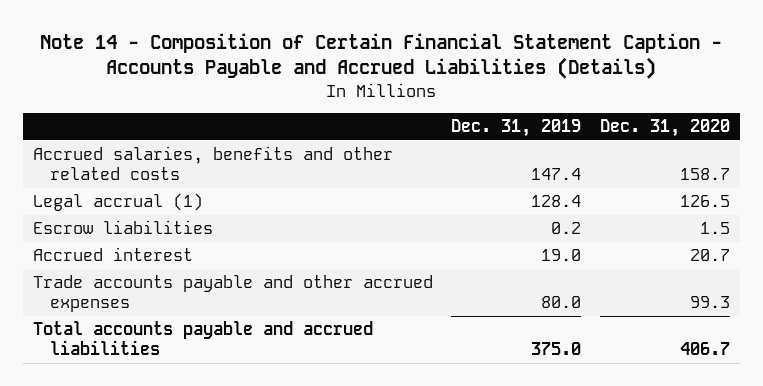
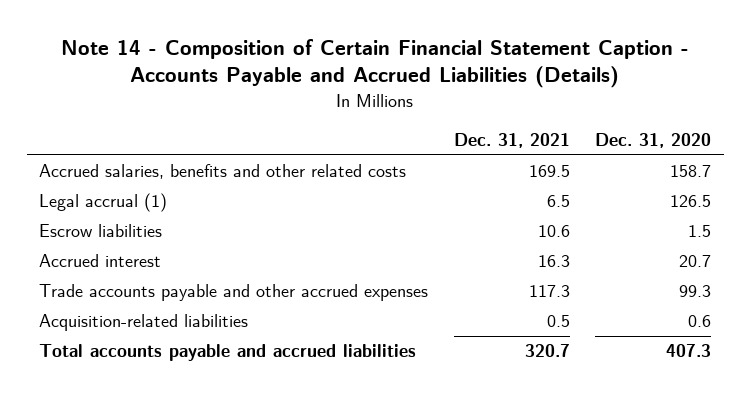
[451,119,582,138] Dec. 31, 2019 -> none
none -> [453,132,570,148] Dec. 31, 2021
none -> [39,314,249,332] Acquisition-related liabilities
[680,342,731,356] 406.7 -> [666,344,712,358] 407.3

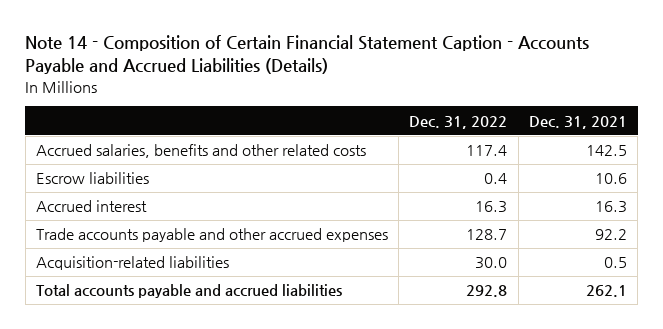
[595,132,712,148] Dec. 31, 2020 -> none
none -> [409,115,508,129] Dec. 31, 2022
[39,193,168,213] Legal accrual (1) -> none
[528,165,570,178] 169.5 -> [585,145,627,157] 142.5
[528,285,570,298] 117.3 -> [594,229,627,241] 92.2
[524,344,570,358] 320.7 -> [585,285,627,298] 262.1

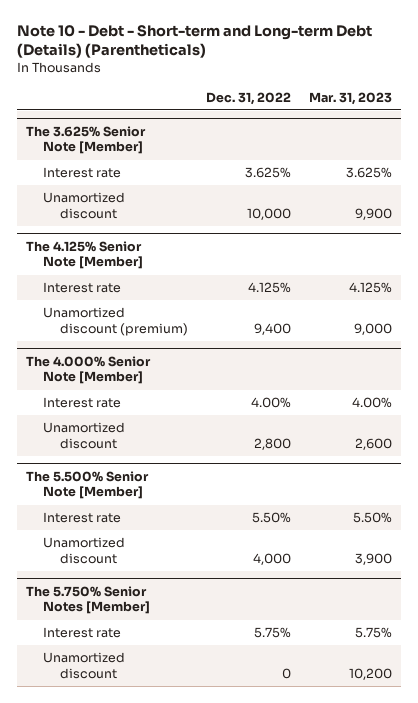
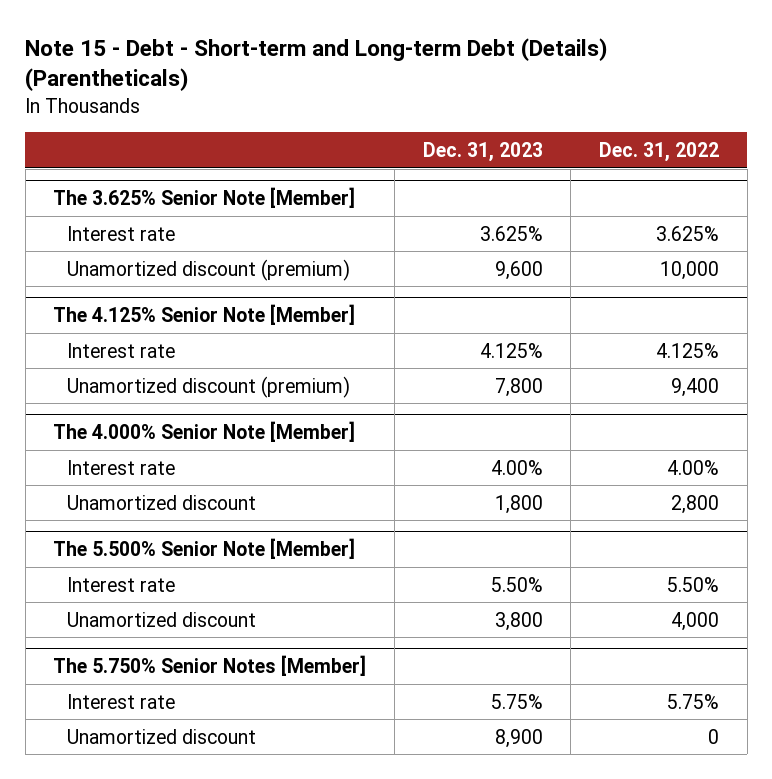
[16,24,372,59] Note 10 - Debt - Short-term and Long-term Debt (Details) (Parentheticals) -> [25,37,608,92] Note 15 - Debt - Short-term and Long-term Debt (Details) (Parentheticals)
[309,91,393,105] Mar. 31, 2023 -> none
none -> [422,142,543,163] Dec. 31, 2023
[42,192,125,219] Unamortized discount -> [67,258,351,281] Unamortized discount (premium)

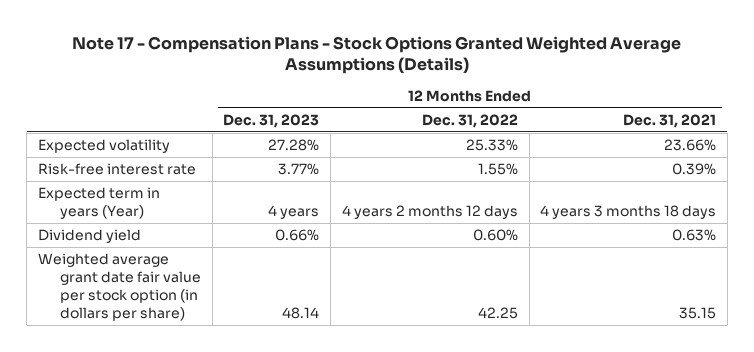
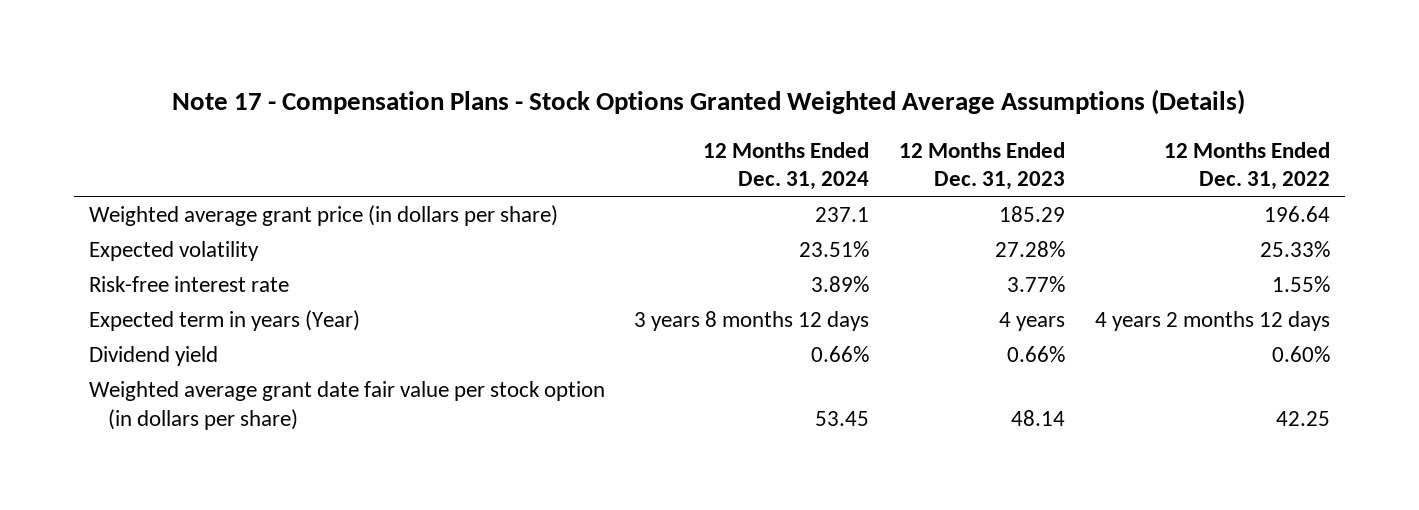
[623,113,717,128] Dec. 31, 2021 -> none
none -> [703,141,870,191] 12 Months Ended Dec. 31, 2024
none -> [88,205,558,227] Weighted average grant price (in dollars per share)

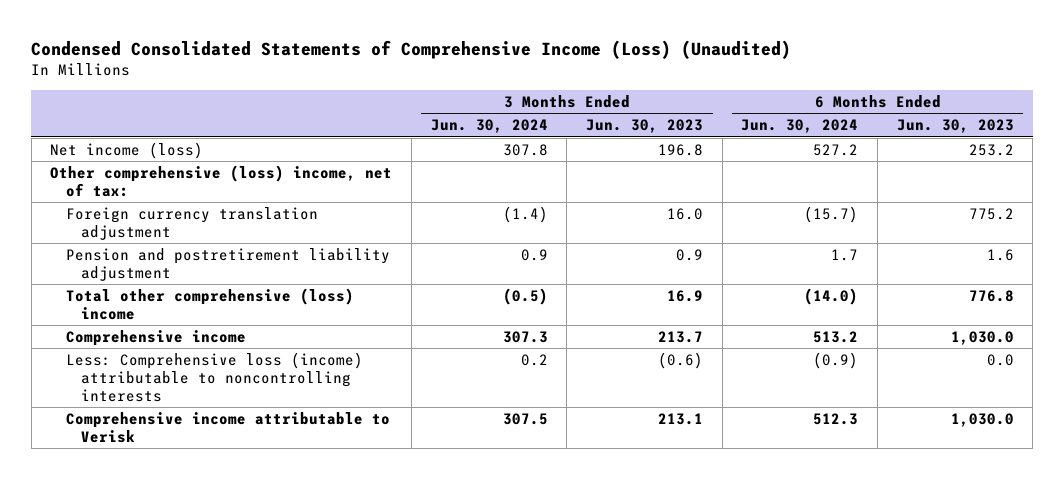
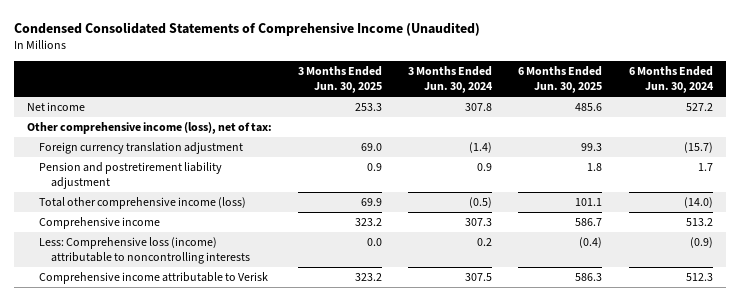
[31,39,792,59] Condensed Consolidated Statements of Comprehensive Income (Loss) (Unaudited) -> [13,21,480,36] Condensed Consolidated Statements of Comprehensive Income (Unaudited)
[585,119,703,134] Jun. 30, 2023 -> none
[896,119,1014,134] Jun. 30, 2023 -> none
none -> [298,66,383,94] 3 Months Ended Jun. 30, 2025
none -> [518,66,603,94] 6 Months Ended Jun. 30, 2025
[50,141,204,159] Net income (loss) -> [27,102,86,112] Net income
[50,164,393,197] Other comprehensive (loss) income, net of tax: -> [27,122,273,135] Other comprehensive income (loss), net of tax:
[65,287,354,320] Total other comprehensive (loss) income -> [38,197,246,210] Total other comprehensive income (loss)

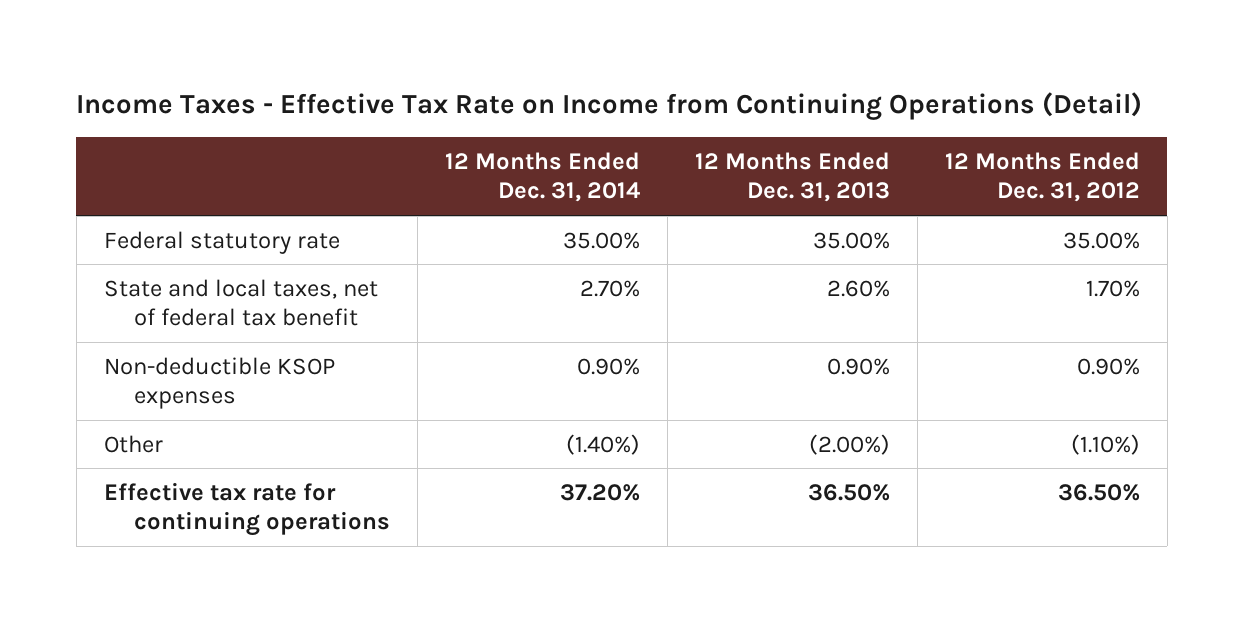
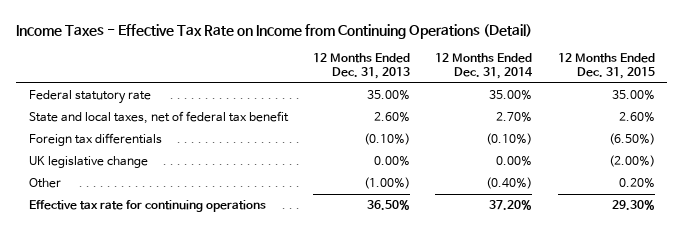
[944,151,1140,203] 12 Months Ended Dec. 31, 2012 -> none
none -> [557,53,655,80] 12 Months Ended Dec. 31, 2015
[103,356,335,410] Non-deductible KSOP expenses -> none
none -> [28,133,162,147] Foreign tax differentials
none -> [28,156,148,169] UK legislative change
[565,433,640,455] (1.40%) -> [486,177,533,190] (0.40%)
[808,433,890,455] (2.00%) -> [364,177,411,190] (1.00%)

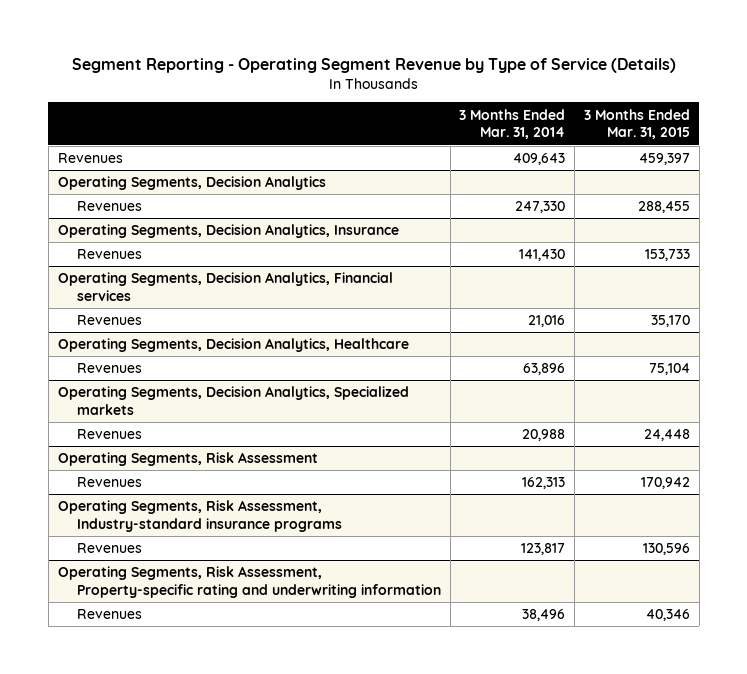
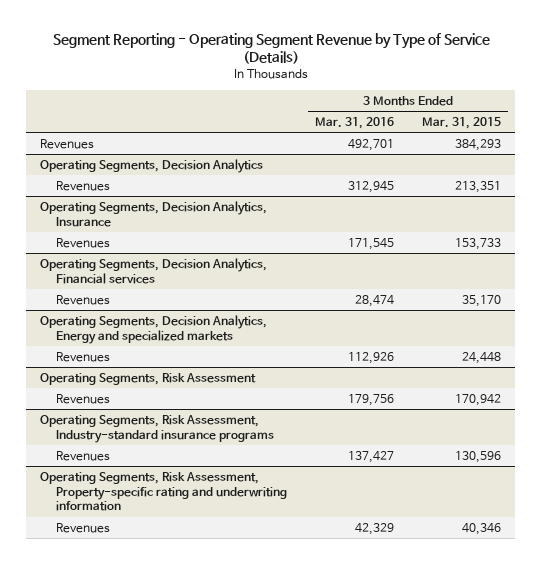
[459,108,566,140] 3 Months Ended Mar. 31, 2014 -> none
none -> [314,116,394,129] Mar. 31, 2016
[638,153,690,166] 459,397 -> [454,138,501,151] 384,293
[637,201,690,214] 288,455 -> [454,180,501,193] 213,351
[57,338,409,353] Operating Segments, Decision Analytics, Healthcare -> none
[76,363,142,374] Revenues -> none
[57,386,409,415] Operating Segments, Decision Analytics, Specialized markets -> [40,314,268,344] Operating Segments, Decision Analytics, Energy and specialized markets

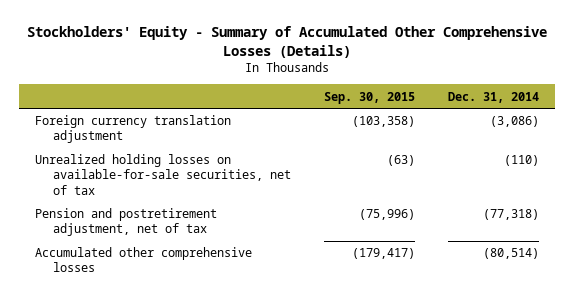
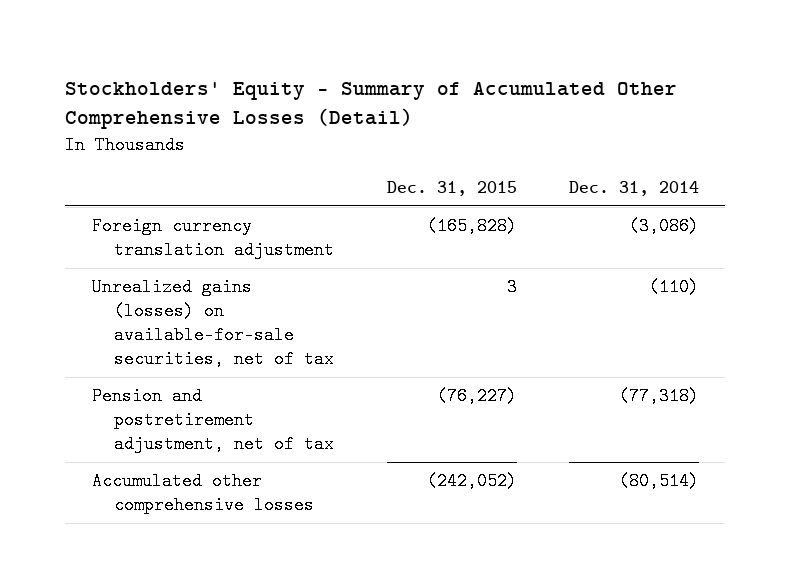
[26,26,547,59] Stockholders' Equity - Summary of Accumulated Other Comprehensive Losses (Details) -> [65,81,678,130] Stockholders' Equity - Summary of Accumulated Other Comprehensive Losses (Detail)
[323,91,415,104] Sep. 30, 2015 -> none
none -> [386,180,517,196] Dec. 31, 2015
[34,154,292,195] Unrealized holding losses on available-for-sale securities, net of tax -> [91,278,335,368] Unrealized gains (losses) on available-for-sale securities, net of tax

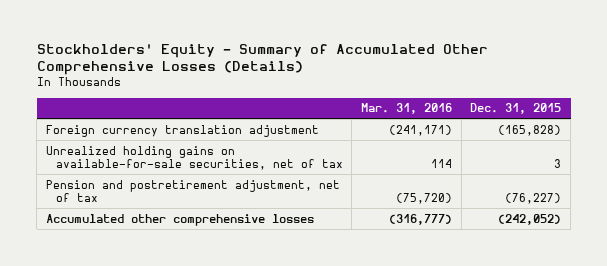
[65,81,678,130] Stockholders' Equity - Summary of Accumulated Other Comprehensive Losses (Detail) -> [36,44,488,76] Stockholders' Equity - Summary of Accumulated Other Comprehensive Losses (Details)
[569,180,700,196] Dec. 31, 2014 -> none
none -> [361,103,453,115] Mar. 31, 2016
[91,278,335,368] Unrealized gains (losses) on available-for-sale securities, net of tax -> [45,145,343,171] Unrealized holding gains on available-for-sale securities, net of tax

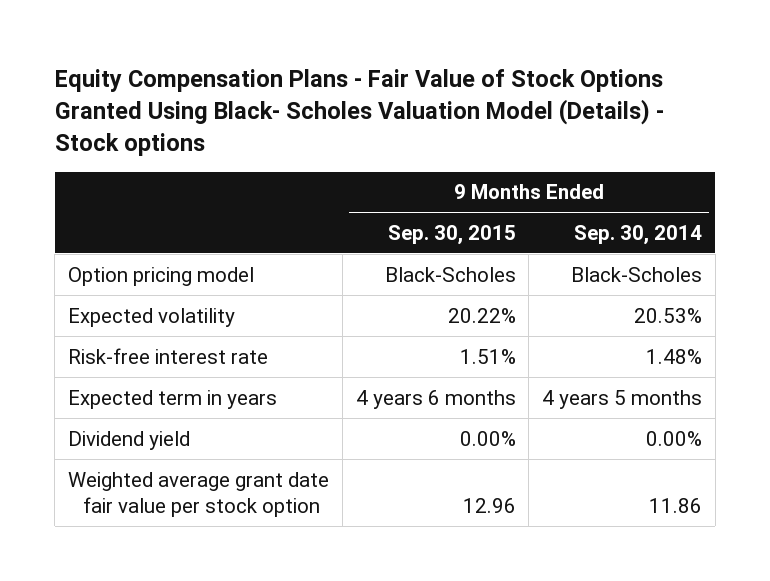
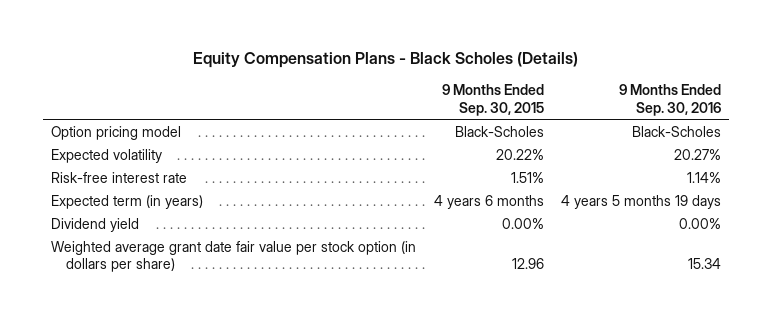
[54,68,664,156] Equity Compensation Plans - Fair Value of Stock Options Granted Using Black- Scholes Valuation Model (Details) - Stock options -> [193,52,579,69] Equity Compensation Plans - Black Scholes (Details)
[574,224,703,245] Sep. 30, 2014 -> none
none -> [618,84,721,116] 9 Months Ended Sep. 30, 2016
[68,389,278,409] Expected term in years -> [51,194,204,209] Expected term (in years)
[68,471,330,518] Weighted average grant date fair value per stock option -> [51,240,417,273] Weighted average grant date fair value per stock option (in dollars per share)

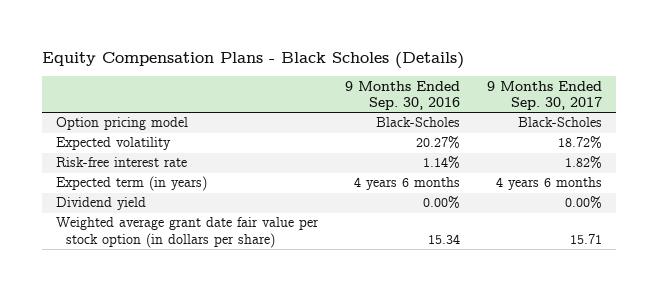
[441,84,544,116] 9 Months Ended Sep. 30, 2015 -> none
none -> [487,80,603,111] 9 Months Ended Sep. 30, 2017
[560,194,721,209] 4 years 5 months 19 days -> [353,177,460,191] 4 years 6 months

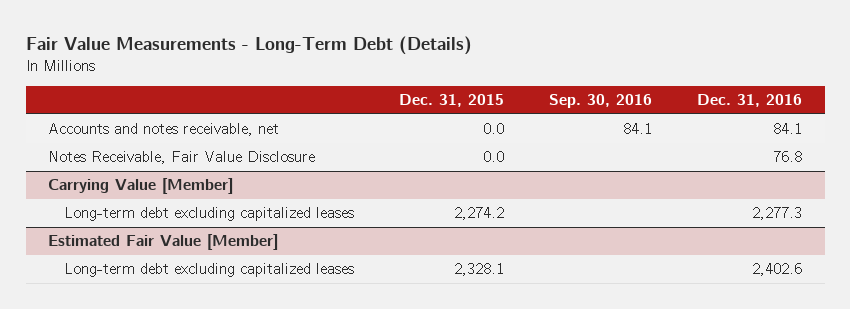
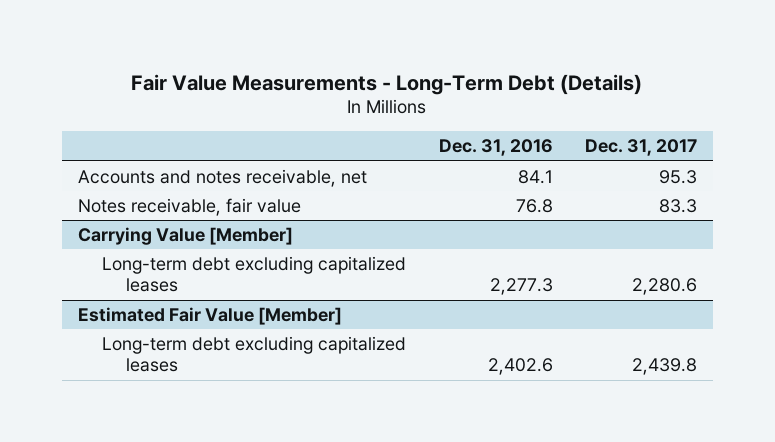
[399,94,505,108] Dec. 31, 2015 -> none
[549,94,653,109] Sep. 30, 2016 -> none
none -> [584,139,697,157] Dec. 31, 2017
[48,151,316,165] Notes Receivable, Fair Value Disclosure -> [78,197,302,216] Notes receivable, fair value

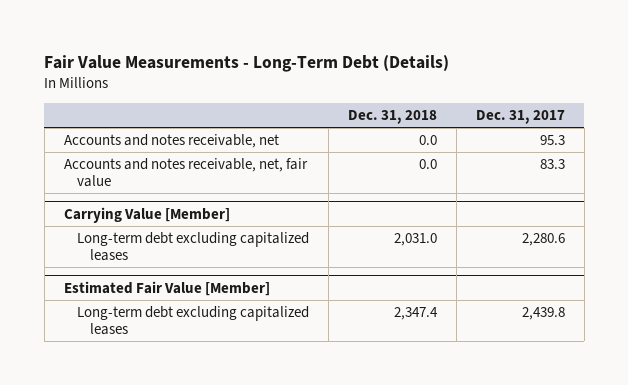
[438,139,553,157] Dec. 31, 2016 -> none
none -> [347,110,437,125] Dec. 31, 2018
[78,197,302,216] Notes receivable, fair value -> [63,157,308,188] Accounts and notes receivable, net, fair value

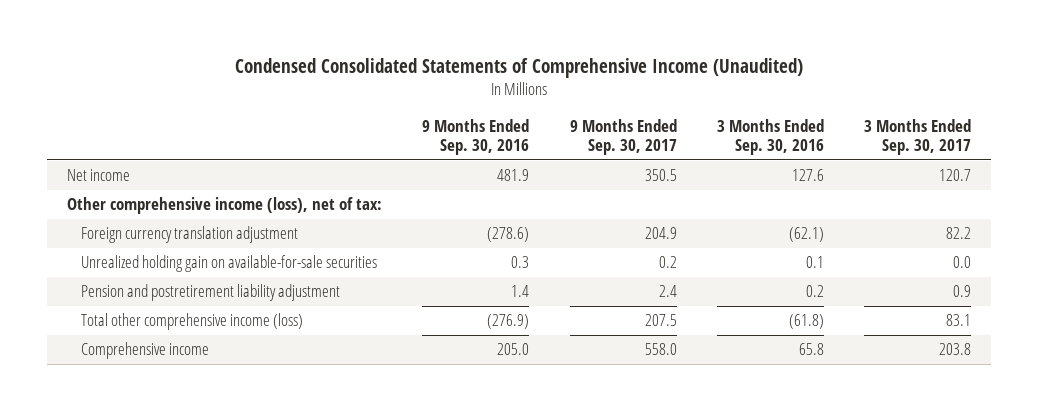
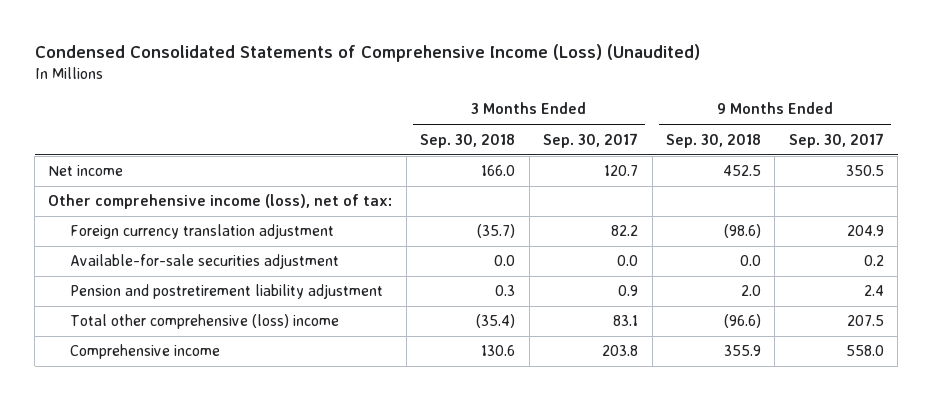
[235,57,804,78] Condensed Consolidated Statements of Comprehensive Income (Unaudited) -> [34,44,700,63] Condensed Consolidated Statements of Comprehensive Income (Loss) (Unaudited)
[422,118,530,156] 9 Months Ended Sep. 30, 2016 -> none
[716,118,824,156] 3 Months Ended Sep. 30, 2016 -> none
none -> [420,133,516,148] Sep. 30, 2018
none -> [665,133,761,148] Sep. 30, 2018
[80,255,377,273] Unrealized holding gain on available-for-sale securities -> [69,254,339,270] Available-for-sale securities adjustment
[80,313,303,331] Total other comprehensive income (loss) -> [69,314,339,330] Total other comprehensive (loss) income

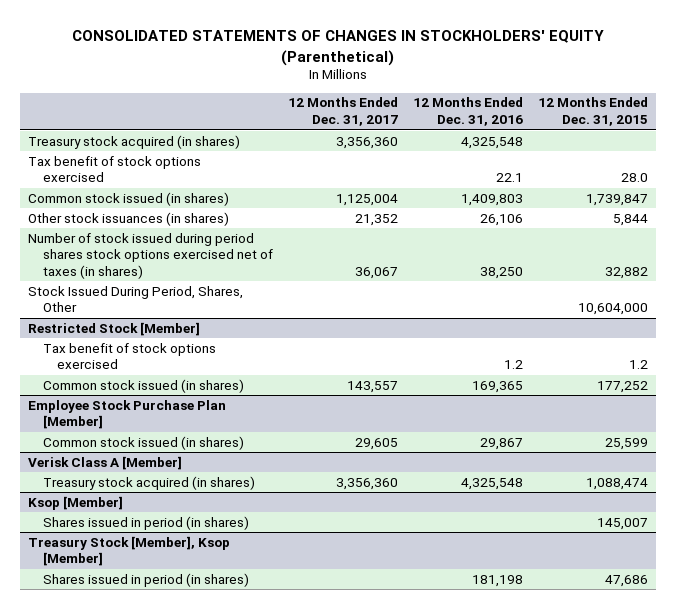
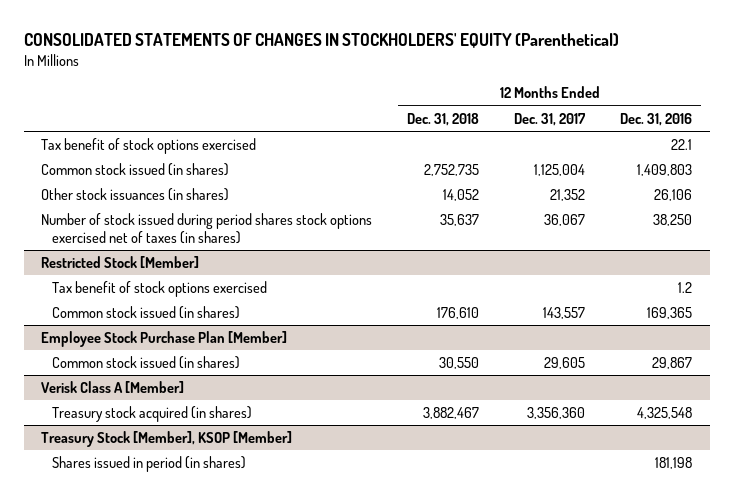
[538,97,649,127] 12 Months Ended Dec. 31, 2015 -> none
none -> [407,112,480,126] Dec. 31, 2018
[28,134,241,149] Treasury stock acquired (in shares) -> none
[28,285,244,313] Stock Issued During Period, Shares, Other -> none
[28,495,124,510] Ksop [Member] -> none
[42,515,249,530] Shares issued in period (in shares) -> none
[28,535,231,567] Treasury Stock [Member], Ksop [Member] -> [41,430,293,447] Treasury Stock [Member], KSOP [Member]

